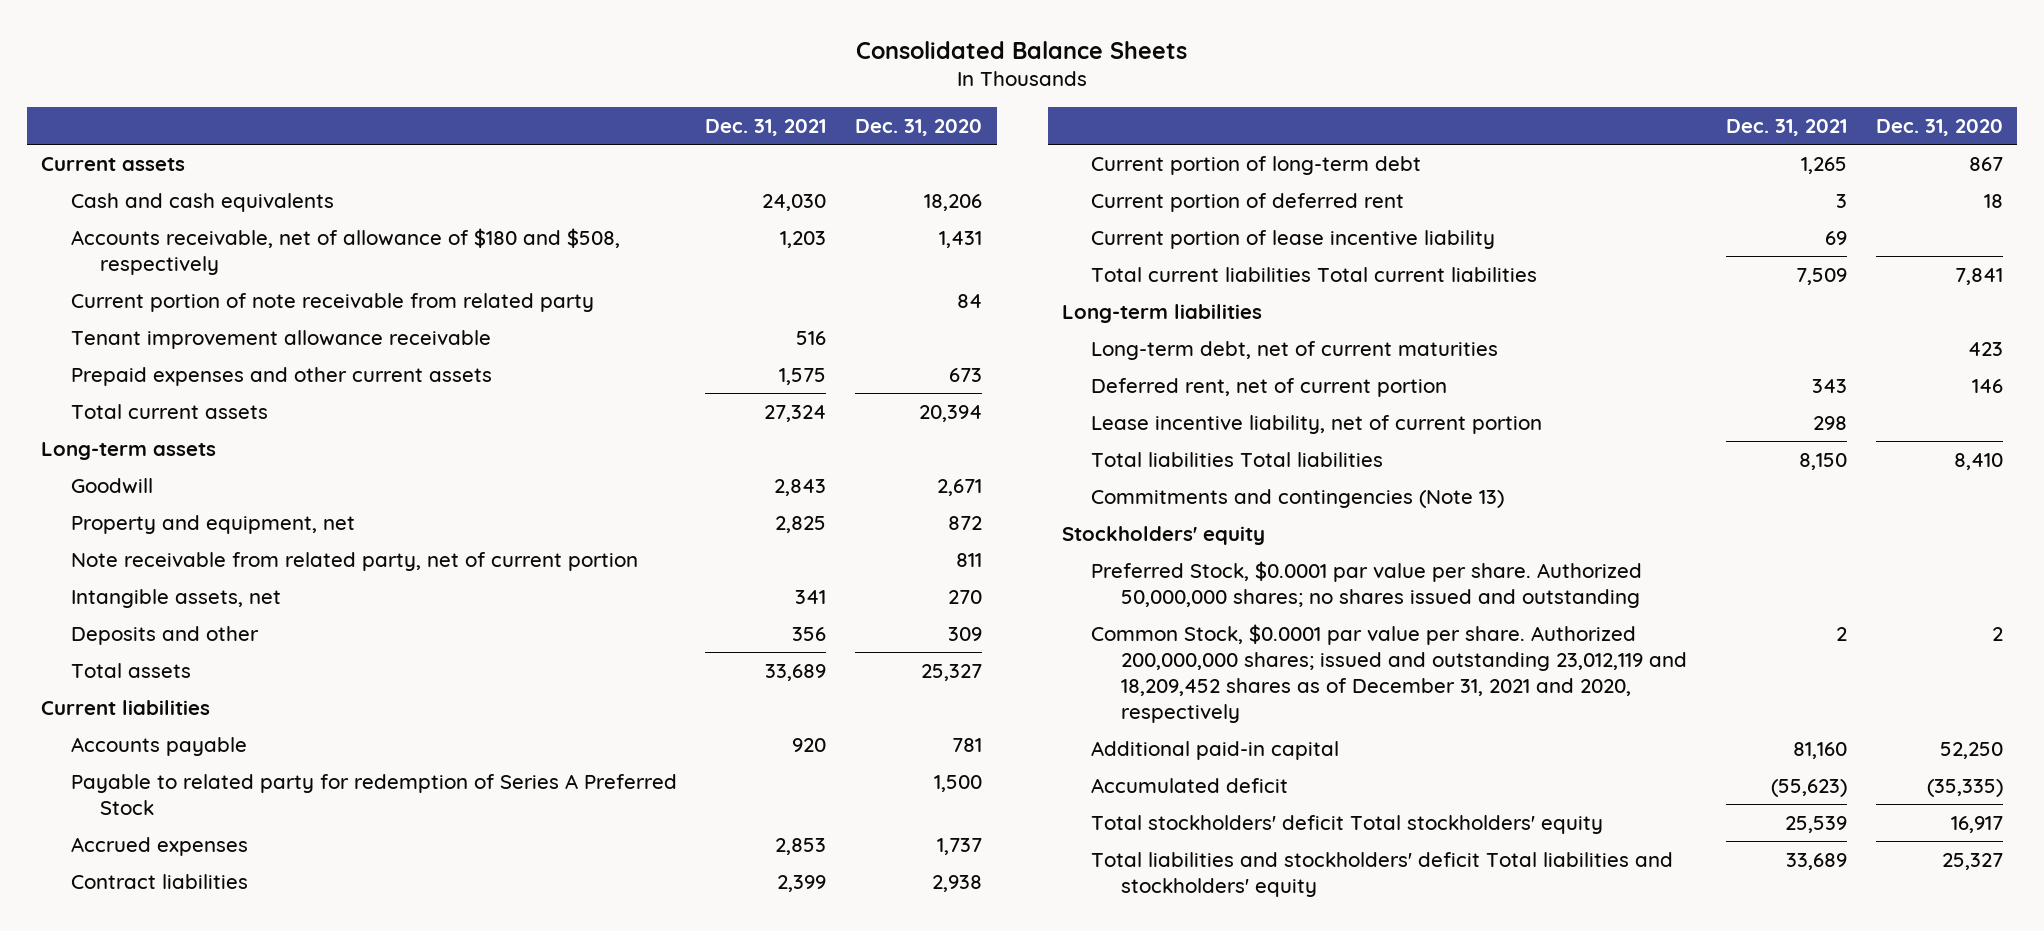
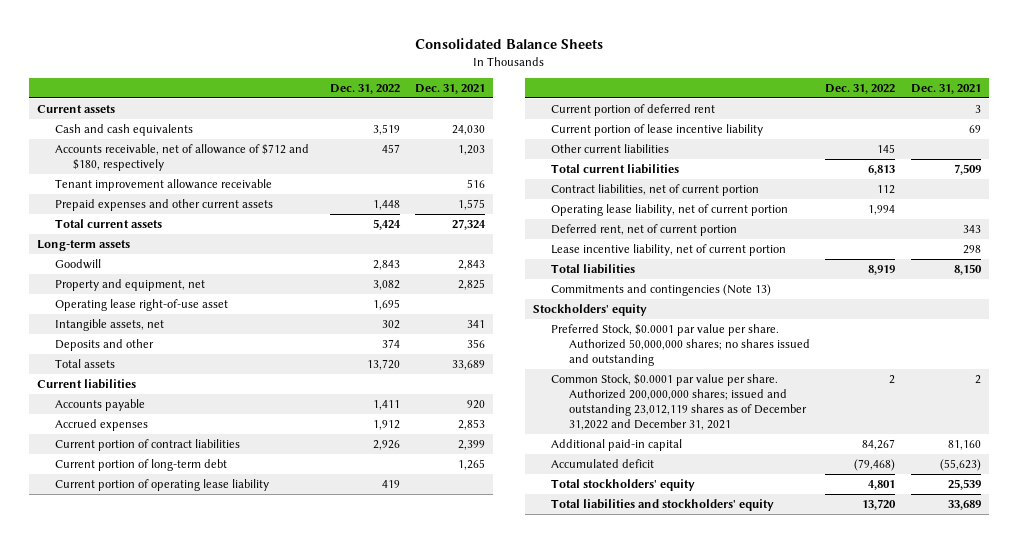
[855,118,983,136] Dec. 31, 2020 -> none
none -> [329,84,400,95] Dec. 31, 2022
[70,292,594,312] Current portion of note receivable from related party -> none
[70,227,620,275] Accounts receivable, net of allowance of $180 and $508, respectively -> [54,143,309,171] Accounts receivable, net of allowance of $712 and $180, respectively
[70,551,638,571] Note receivable from related party, net of current portion -> none
none -> [54,298,228,311] Operating lease right-of-use asset
[70,773,677,815] Payable to related party for redemption of Series A Preferred Stock -> none
[70,873,248,889] Contract liabilities -> [54,438,240,451] Current portion of contract liabilities
none -> [54,478,269,491] Current portion of operating lease liability
[1062,303,1263,323] Long-term liabilities -> none
[1091,340,1499,360] Long-term debt, net of current maturities -> none
none -> [550,143,669,153] Other current liabilities
[1091,266,1538,282] Total current liabilities Total current liabilities -> [550,163,679,174] Total current liabilities
none -> [550,183,759,196] Contract liabilities, net of current portion
none -> [550,203,788,216] Operating lease liability, net of current portion
[1091,451,1384,467] Total liabilities Total liabilities -> [550,263,635,274] Total liabilities
[1091,623,1687,723] Common Stock, $0.0001 par value per share. Authorized 200,000,000 shares; issued and outstanding 23,012,119 and 18,209,452 shares as of December 31, 2021 and 2020, respectively -> [550,373,807,431] Common Stock, $0.0001 par value per share. Authorized 200,000,000 shares; issued and outstanding 23,012,119 shares as of December 31,2022 and December 31, 2021
[1091,814,1604,834] Total stockholders' deficit Total stockholders' equity -> [550,478,695,491] Total stockholders' equity
[1091,851,1674,897] Total liabilities and stockholders' deficit Total liabilities and stockholders' equity -> [550,498,774,511] Total liabilities and stockholders' equity

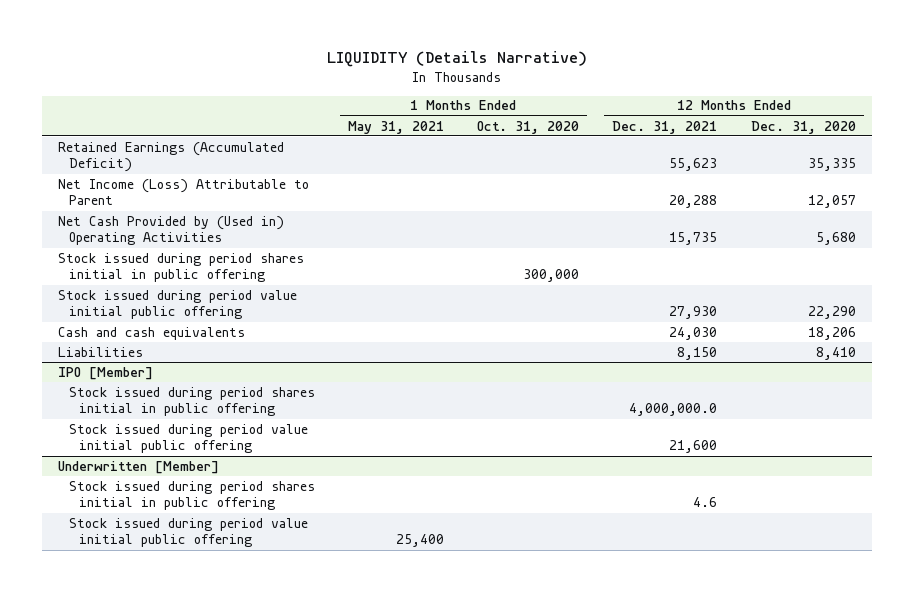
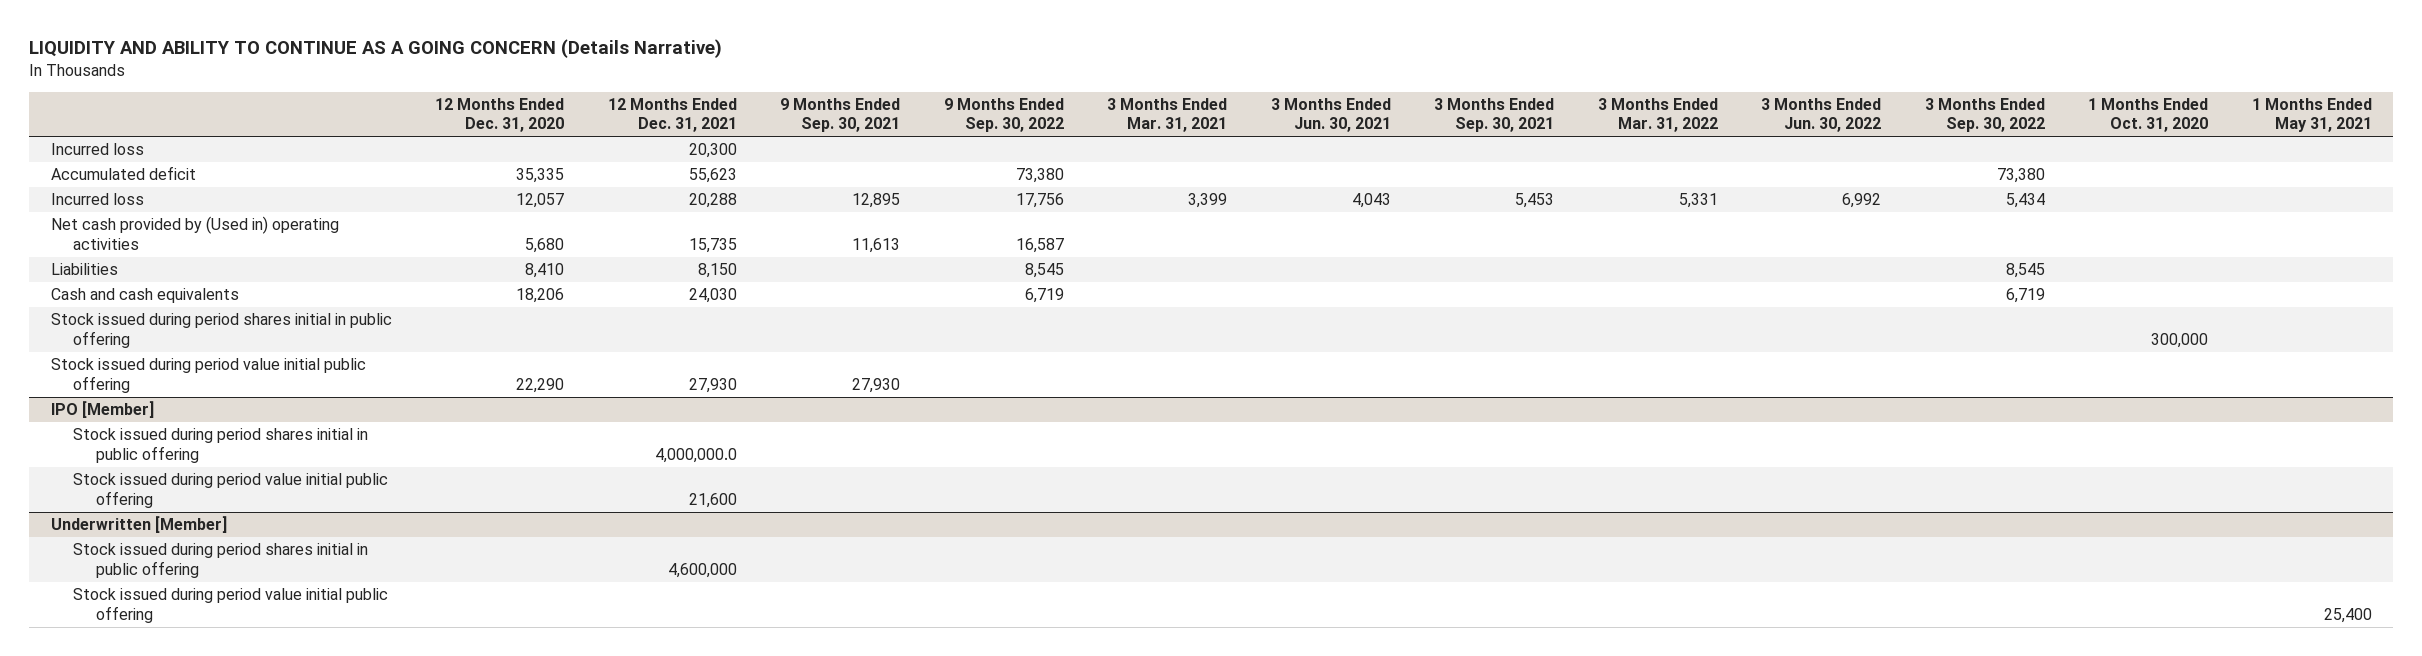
[326,51,587,68] LIQUIDITY (Details Narrative) -> [29,38,723,58] LIQUIDITY AND ABILITY TO CONTINUE AS A GOING CONCERN (Details Narrative)
none -> [780,97,901,133] 9 Months Ended Sep. 30, 2021
none -> [943,97,1064,133] 9 Months Ended Sep. 30, 2022
none -> [1107,97,1228,133] 3 Months Ended Mar. 31, 2021
none -> [1270,97,1391,133] 3 Months Ended Jun. 30, 2021
none -> [1434,97,1555,133] 3 Months Ended Sep. 30, 2021
none -> [1597,97,1718,133] 3 Months Ended Mar. 31, 2022
none -> [1761,97,1882,133] 3 Months Ended Jun. 30, 2022
none -> [1924,97,2045,133] 3 Months Ended Sep. 30, 2022
none -> [50,143,144,156] Incurred loss
[58,141,285,173] Retained Earnings (Accumulated Deficit) -> [50,166,196,181] Accumulated deficit
[58,178,310,206] Net Income (Loss) Attributable to Parent -> [50,193,144,206] Incurred loss
[58,215,285,246] Net Cash Provided by (Used in) Operating Activities -> [50,216,339,250] Net cash provided by (Used in) operating activities
[58,346,144,357] Liabilities -> [50,263,118,276] Liabilities
[58,326,246,340] Cash and cash equivalents -> [50,288,239,304] Cash and cash equivalents
[693,497,718,508] 4.6 -> [667,562,737,578] 4,600,000

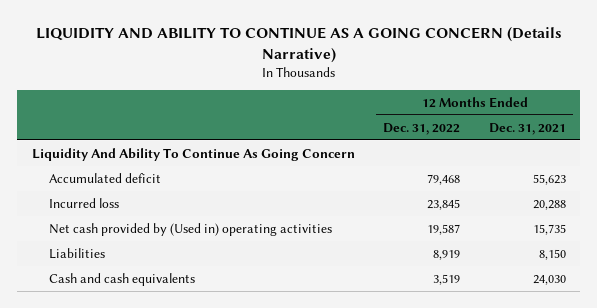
[435,97,565,133] 12 Months Ended Dec. 31, 2020 -> none
[780,97,901,133] 9 Months Ended Sep. 30, 2021 -> none
[943,97,1064,133] 9 Months Ended Sep. 30, 2022 -> none
[1107,97,1228,133] 3 Months Ended Mar. 31, 2021 -> none
[1270,97,1391,133] 3 Months Ended Jun. 30, 2021 -> none
[1434,97,1555,133] 3 Months Ended Sep. 30, 2021 -> none
[1597,97,1718,133] 3 Months Ended Mar. 31, 2022 -> none
[1761,97,1882,133] 3 Months Ended Jun. 30, 2022 -> none
[1924,97,2045,133] 3 Months Ended Sep. 30, 2022 -> none
[2088,97,2209,133] 1 Months Ended Oct. 31, 2020 -> none
[2251,97,2372,133] 1 Months Ended May 31, 2021 -> none
none -> [383,122,461,135] Dec. 31, 2022
[50,143,144,156] Incurred loss -> none
none -> [31,147,355,161] Liquidity And Ability To Continue As Going Concern
[50,313,392,348] Stock issued during period shares initial in public offering -> none
[50,358,366,393] Stock issued during period value initial public offering -> none
[50,401,154,419] IPO [Member] -> none
[73,428,369,463] Stock issued during period shares initial in public offering -> none
[73,473,389,508] Stock issued during period value initial public offering -> none
[50,516,227,534] Underwritten [Member] -> none
[73,543,369,578] Stock issued during period shares initial in public offering -> none
[73,588,389,623] Stock issued during period value initial public offering -> none

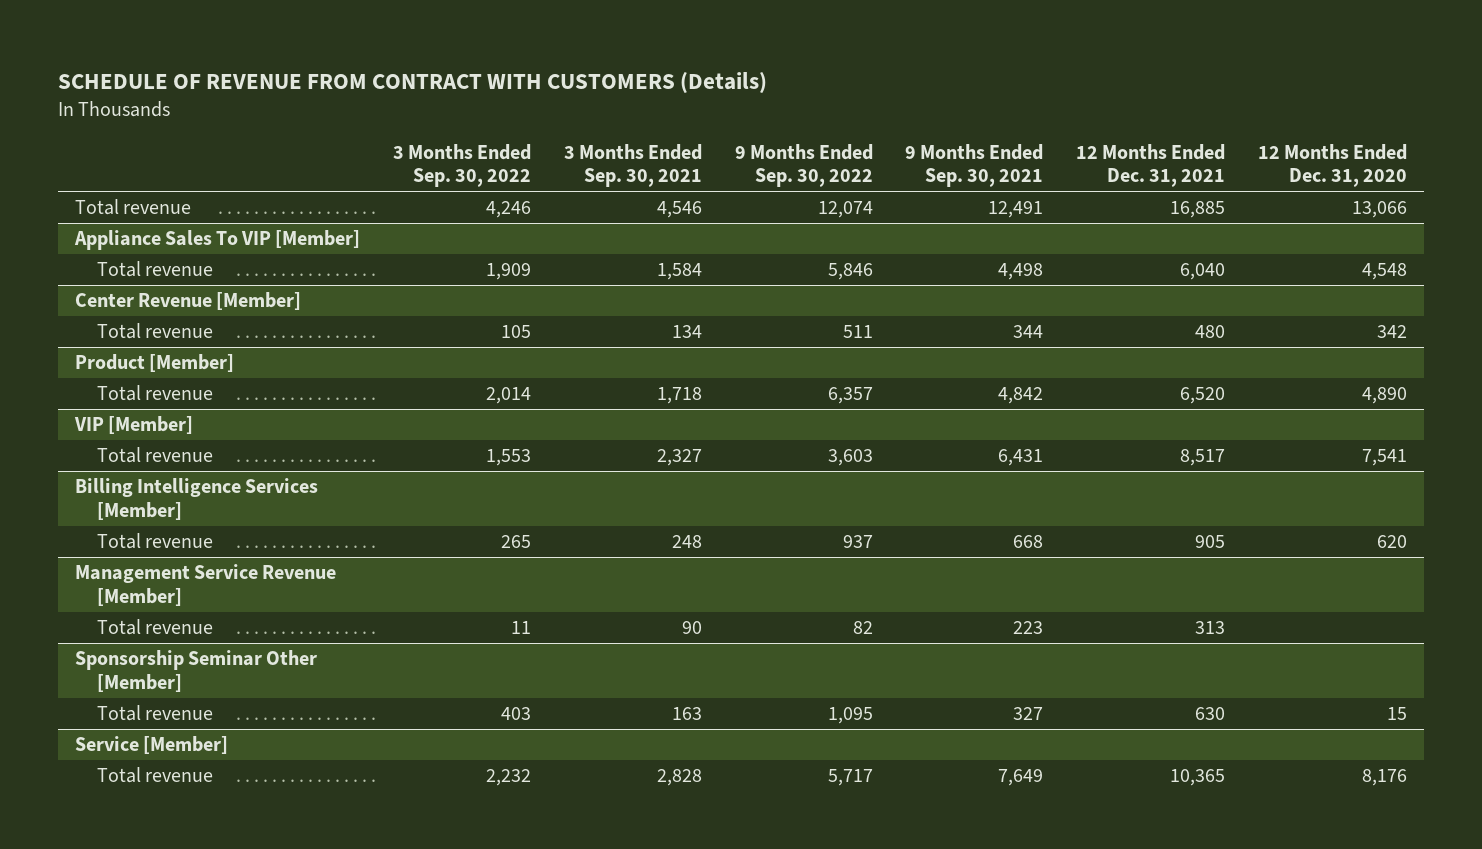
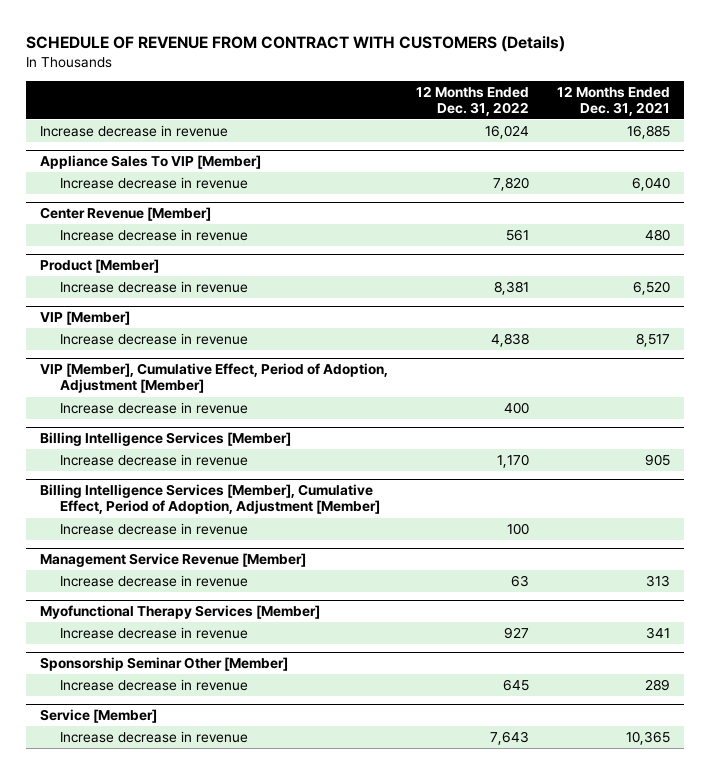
[392,143,531,188] 3 Months Ended Sep. 30, 2022 -> none
[563,143,702,188] 3 Months Ended Sep. 30, 2021 -> none
[734,143,873,188] 9 Months Ended Sep. 30, 2022 -> none
[905,143,1044,188] 9 Months Ended Sep. 30, 2021 -> none
[1258,143,1408,188] 12 Months Ended Dec. 31, 2020 -> none
none -> [416,85,530,116] 12 Months Ended Dec. 31, 2022
[74,199,191,216] Total revenue -> [40,124,229,137] Increase decrease in revenue
[97,261,214,278] Total revenue -> [59,176,248,189] Increase decrease in revenue
[97,323,214,340] Total revenue -> [59,228,248,241] Increase decrease in revenue
[97,385,214,402] Total revenue -> [59,280,248,293] Increase decrease in revenue
[97,447,214,464] Total revenue -> [59,332,248,345] Increase decrease in revenue
none -> [40,363,389,394] VIP [Member], Cumulative Effect, Period of Adoption, Adjustment [Member]
none -> [59,401,248,414] Increase decrease in revenue
[97,533,214,550] Total revenue -> [59,453,248,466] Increase decrease in revenue
none -> [40,484,380,515] Billing Intelligence Services [Member], Cumulative Effect, Period of Adoption, Adjustment [Member]
none -> [59,522,248,535] Increase decrease in revenue
[97,619,214,636] Total revenue -> [59,574,248,587] Increase decrease in revenue
none -> [40,605,321,620] Myofunctional Therapy Services [Member]
none -> [59,626,248,639] Increase decrease in revenue
[97,705,214,722] Total revenue -> [59,678,248,691] Increase decrease in revenue
[1195,707,1226,721] 630 -> [645,678,671,691] 289
[97,767,214,784] Total revenue -> [59,730,248,743] Increase decrease in revenue

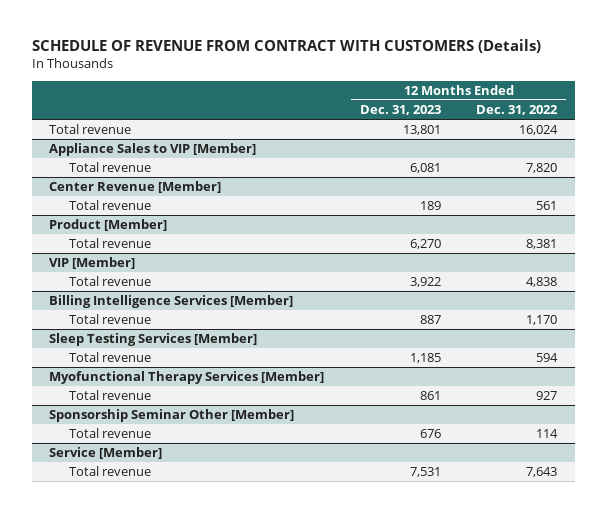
[557,85,671,116] 12 Months Ended Dec. 31, 2021 -> none
none -> [359,105,441,116] Dec. 31, 2023
[40,124,229,137] Increase decrease in revenue -> [49,124,132,135] Total revenue
[40,155,262,170] Appliance Sales To VIP [Member] -> [49,143,257,157] Appliance Sales to VIP [Member]
[59,176,248,189] Increase decrease in revenue -> [68,162,151,173] Total revenue
[59,228,248,241] Increase decrease in revenue -> [68,200,151,211] Total revenue
[59,280,248,293] Increase decrease in revenue -> [68,238,151,249] Total revenue
[40,363,389,394] VIP [Member], Cumulative Effect, Period of Adoption, Adjustment [Member] -> none
[59,401,248,414] Increase decrease in revenue -> none
[59,332,248,345] Increase decrease in revenue -> [68,276,151,287] Total revenue
[40,484,380,515] Billing Intelligence Services [Member], Cumulative Effect, Period of Adoption, Adjustment [Member] -> none
[40,553,307,568] Management Service Revenue [Member] -> none
[59,574,248,587] Increase decrease in revenue -> none
[59,453,248,466] Increase decrease in revenue -> [68,314,151,325] Total revenue
none -> [49,333,258,347] Sleep Testing Services [Member]
[59,522,248,535] Increase decrease in revenue -> [68,352,151,363] Total revenue
[507,522,530,535] 100 -> [536,353,559,363] 594
[59,626,248,639] Increase decrease in revenue -> [68,390,151,401] Total revenue
[59,678,248,691] Increase decrease in revenue -> [68,428,151,439] Total revenue
[503,678,530,691] 645 -> [536,429,559,439] 114
[59,730,248,743] Increase decrease in revenue -> [68,466,151,477] Total revenue

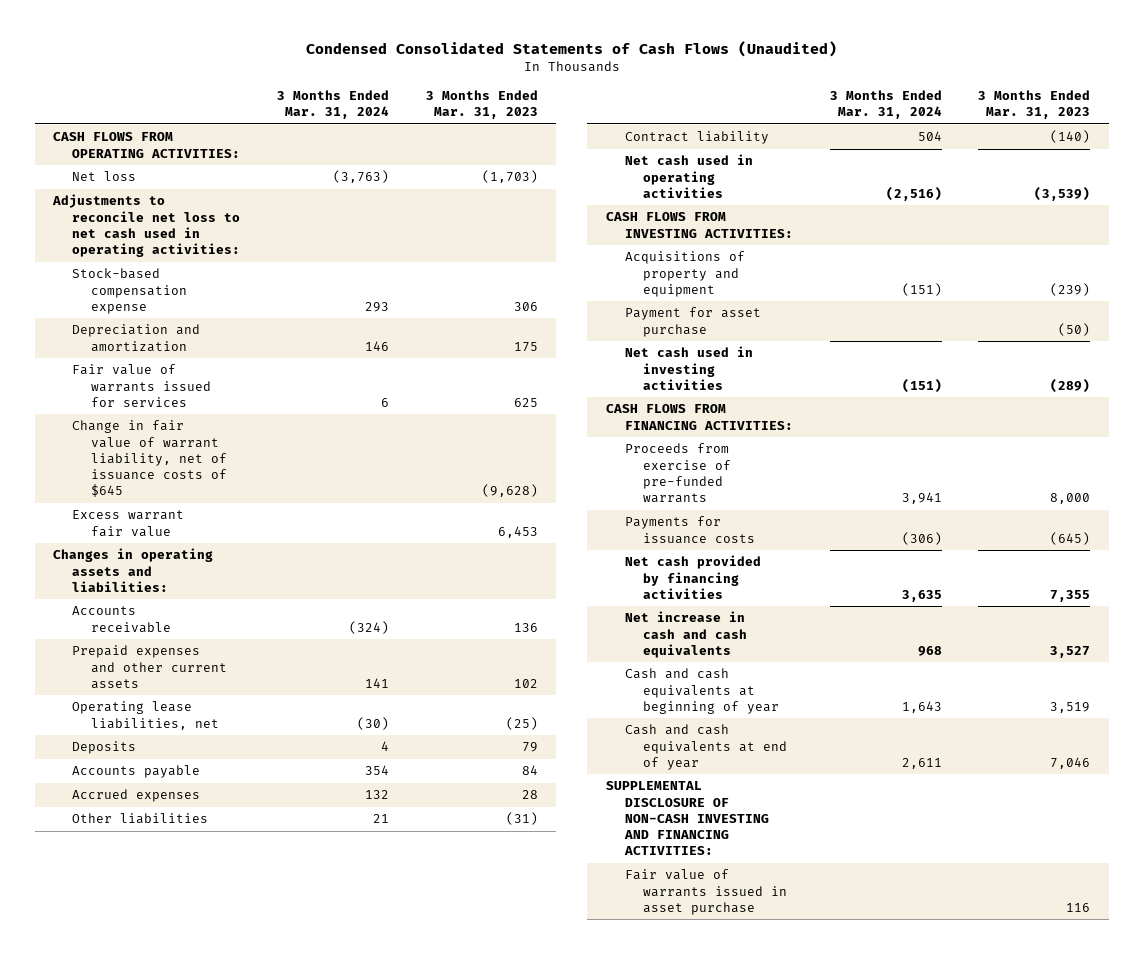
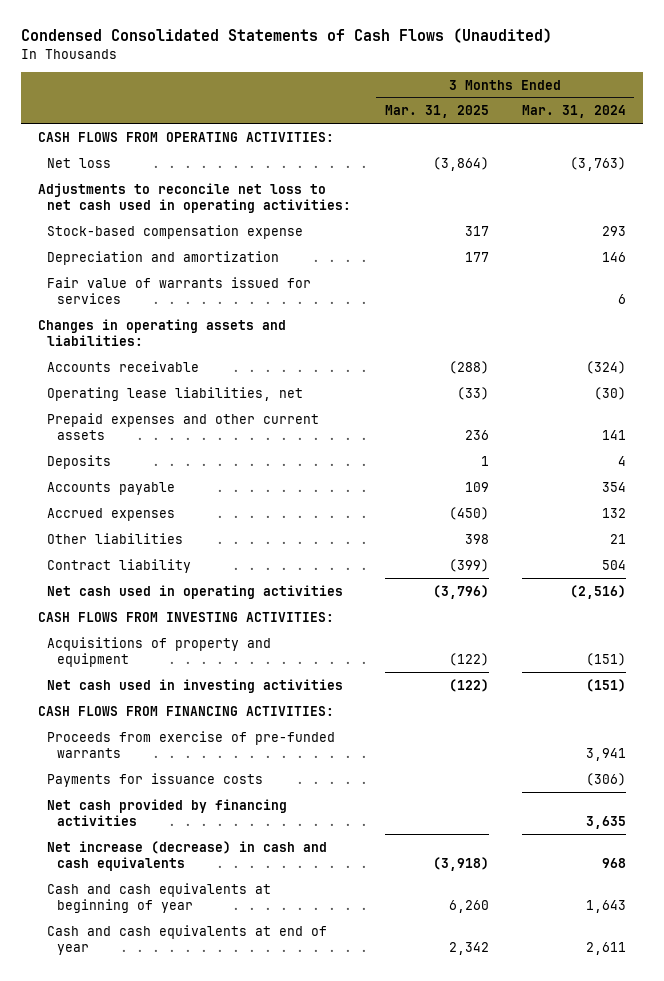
[425,90,538,120] 3 Months Ended Mar. 31, 2023 -> none
none -> [384,105,489,119] Mar. 31, 2025
[71,420,227,497] Change in fair value of warrant liability, net of issuance costs of $645 -> none
[71,510,184,537] Excess warrant fair value -> none
[71,645,227,689] Prepaid expenses and other current assets -> [47,412,320,441] Prepaid expenses and other current assets
[624,307,761,337] Payment for asset purchase -> none
[624,611,748,658] Net increase in cash and cash equivalents -> [47,840,328,872] Net increase (decrease) in cash and cash equivalents
[605,781,769,855] SUPPLEMENTAL DISCLOSURE OF NON-CASH INVESTING AND FINANCING ACTIVITIES: -> none
[624,869,788,915] Fair value of warrants issued in asset purchase -> none

